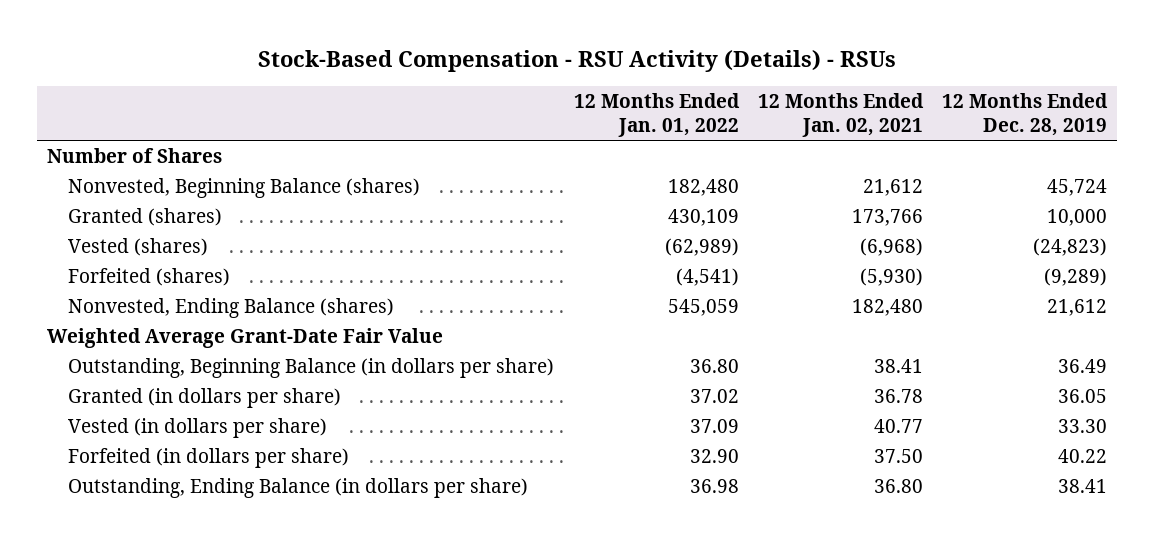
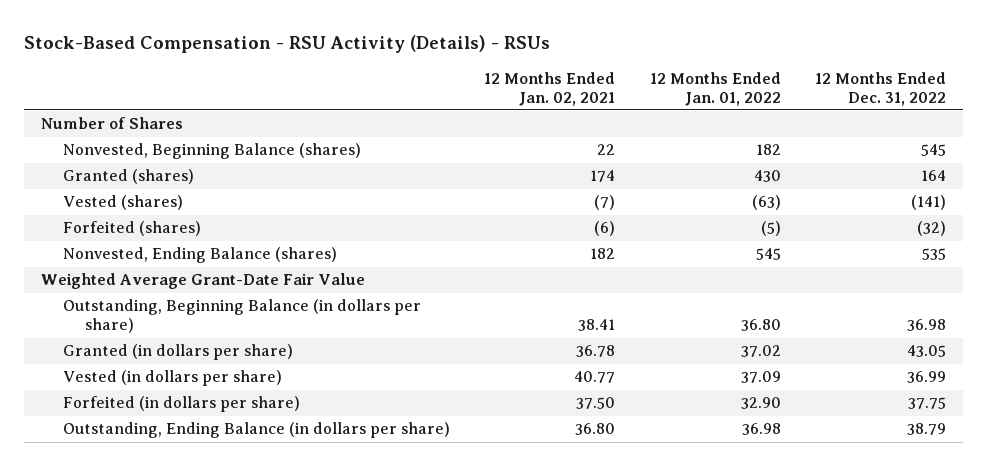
[942,92,1109,137] 12 Months Ended Dec. 28, 2019 -> none
none -> [815,71,947,106] 12 Months Ended Dec. 31, 2022
[667,178,739,196] 182,480 -> [755,144,781,156] 182
[862,178,923,196] 21,612 -> [597,144,616,156] 22
[667,208,739,226] 430,109 -> [753,170,781,183] 430
[851,208,923,226] 173,766 -> [590,170,616,183] 174
[664,237,739,256] (62,989) -> [751,195,781,211] (63)
[859,237,923,256] (6,968) -> [594,195,616,211] (7)
[675,267,739,286] (4,541) -> [760,221,781,237] (5)
[859,267,923,286] (5,930) -> [594,221,616,237] (6)
[667,298,739,316] 545,059 -> [755,248,781,261] 545
[851,298,923,316] 182,480 -> [590,248,616,260] 182

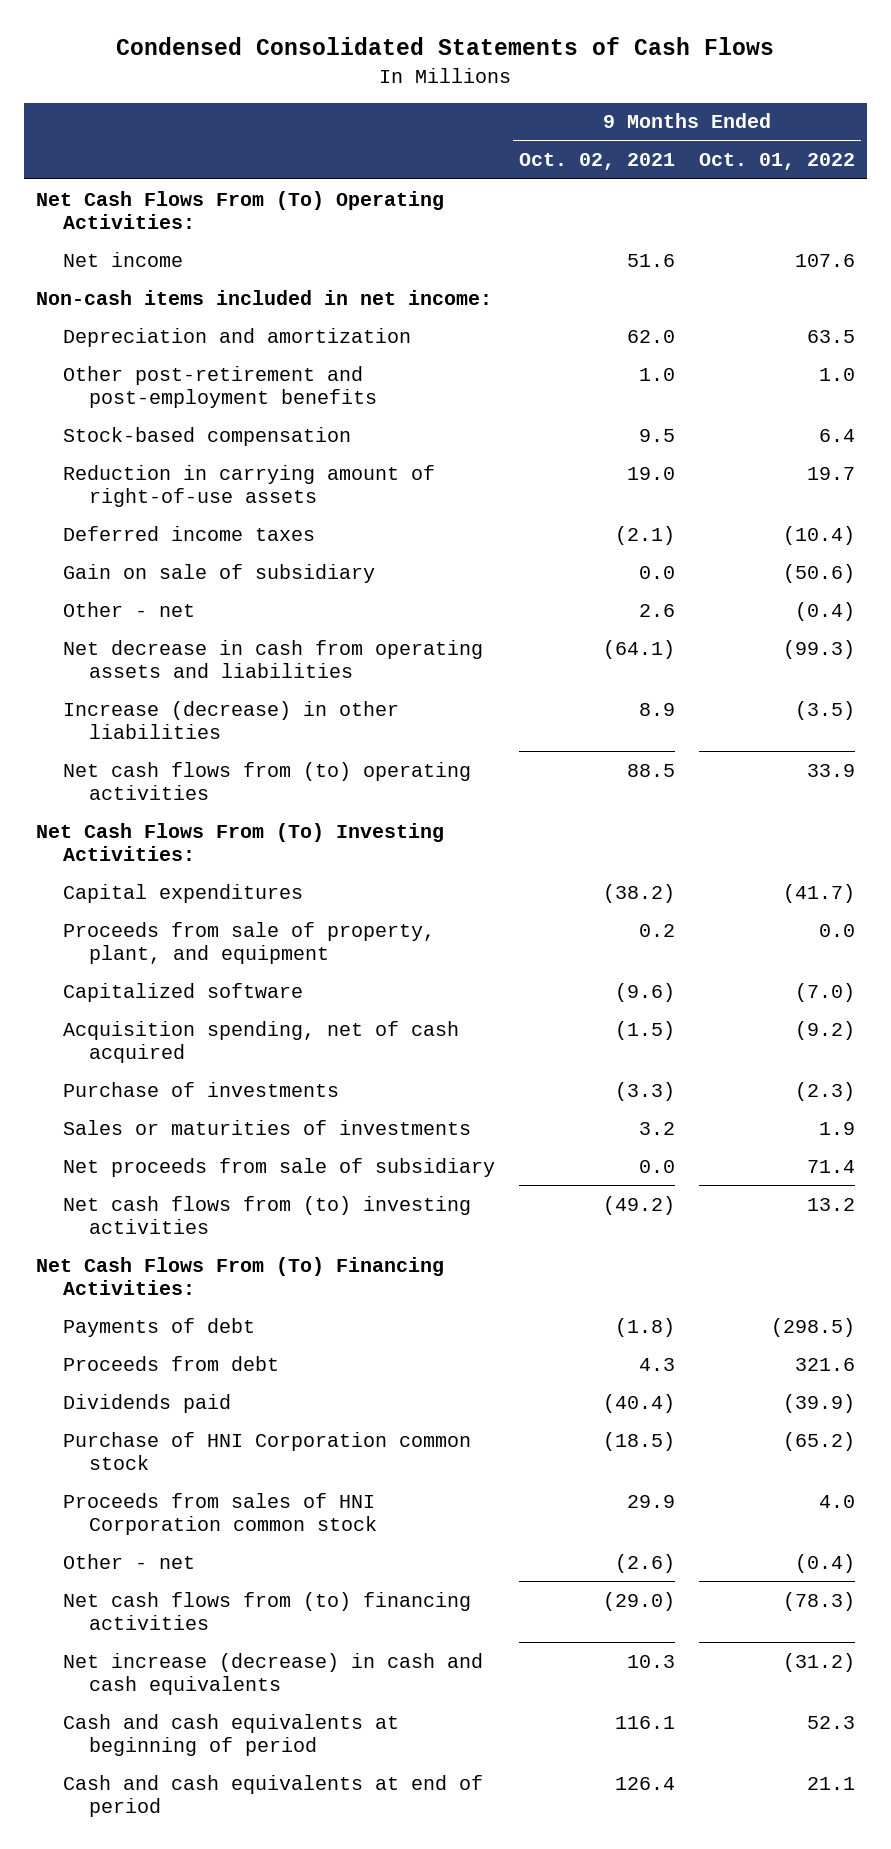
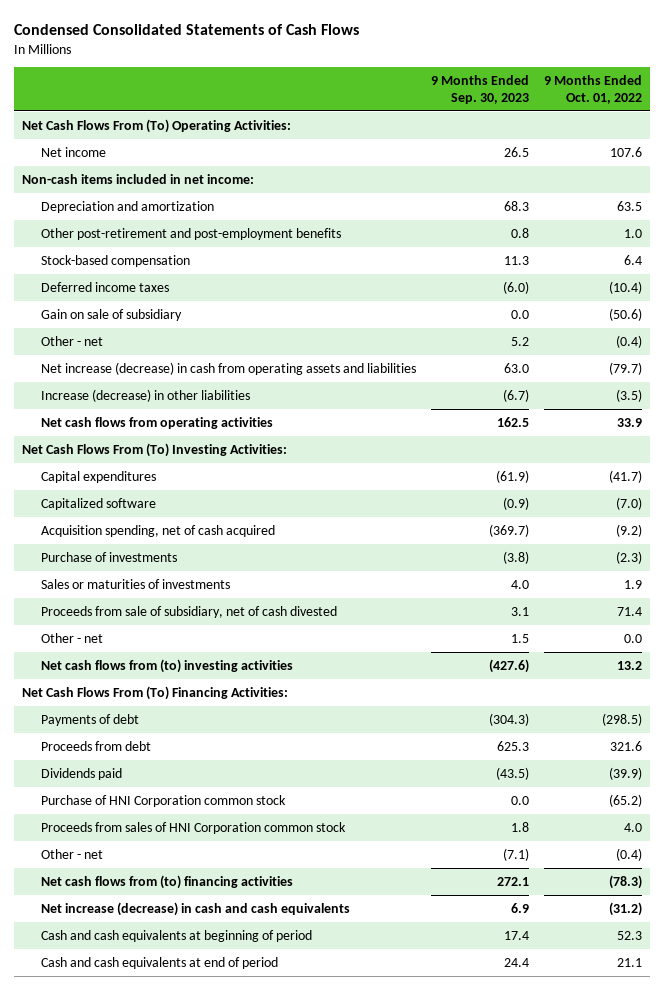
[518,153,675,171] Oct. 02, 2021 -> none
none -> [431,75,530,104] 9 Months Ended Sep. 30, 2023
[62,464,435,508] Reduction in carrying amount of right-of-use assets -> none
[62,639,483,679] Net decrease in cash from operating assets and liabilities -> [41,361,417,375] Net increase (decrease) in cash from operating assets and liabilities
[782,639,855,659] (99.3) -> [609,361,643,375] (79.7)
[62,761,471,801] Net cash flows from (to) operating activities -> [41,416,274,429] Net cash flows from operating activities
[62,921,435,965] Proceeds from sale of property, plant, and equipment -> none
[62,1157,495,1177] Net proceeds from sale of subsidiary -> [41,605,338,618] Proceeds from sale of subsidiary, net of cash divested
none -> [41,632,104,643] Other - net

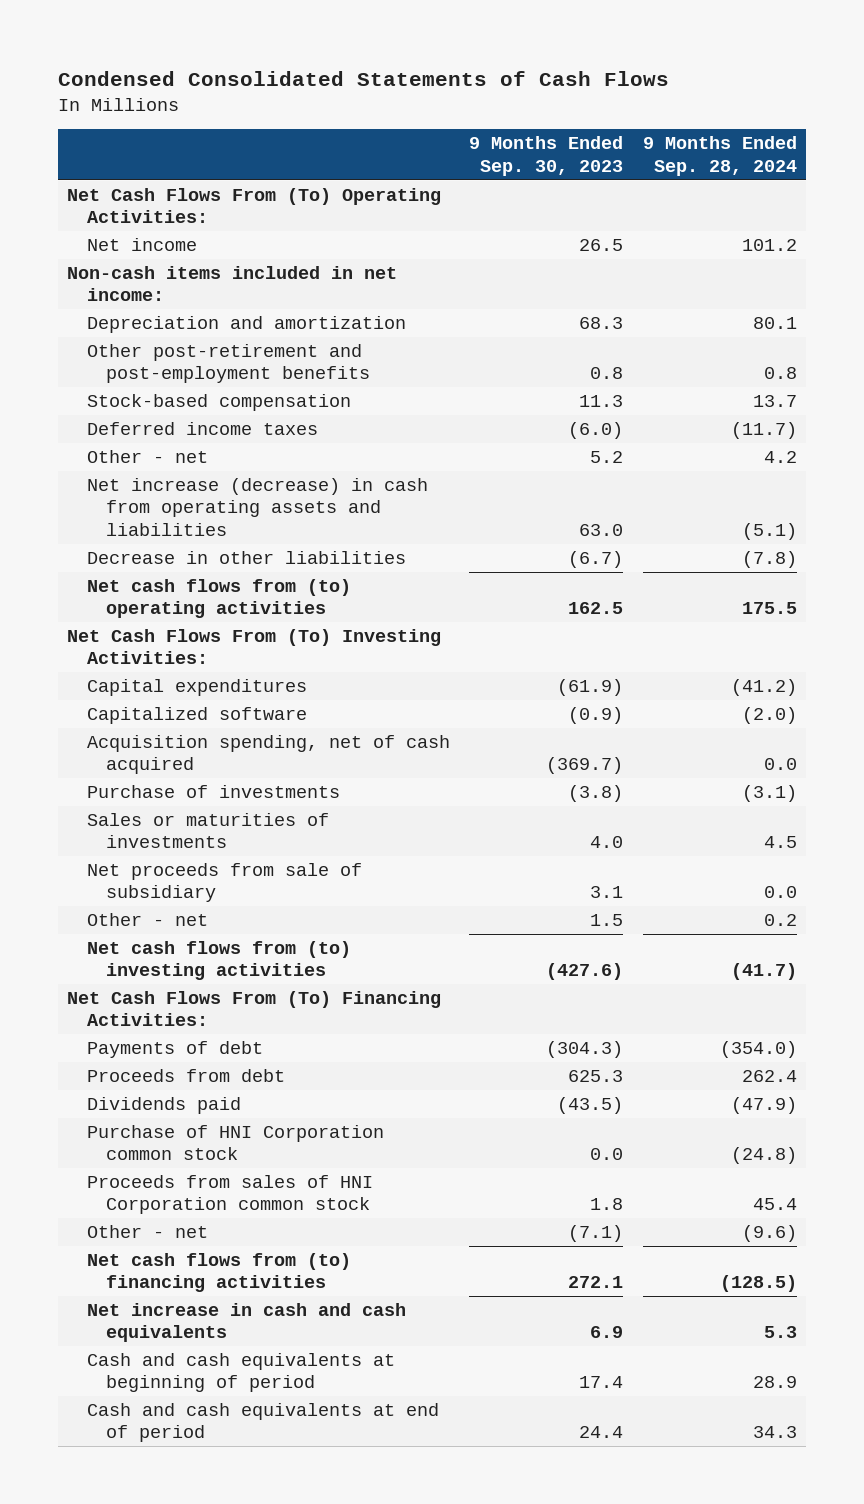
[544,75,643,104] 9 Months Ended Oct. 01, 2022 -> none
none -> [642,136,797,176] 9 Months Ended Sep. 28, 2024
[41,308,183,321] Gain on sale of subsidiary -> none
[41,388,251,402] Increase (decrease) in other liabilities -> [86,551,406,565] Decrease in other liabilities
[41,416,274,429] Net cash flows from operating activities -> [86,579,351,619] Net cash flows from (to) operating activities
[41,605,338,618] Proceeds from sale of subsidiary, net of cash divested -> [86,863,362,903] Net proceeds from sale of subsidiary
[41,901,351,916] Net increase (decrease) in cash and cash equivalents -> [86,1303,406,1343] Net increase in cash and cash equivalents

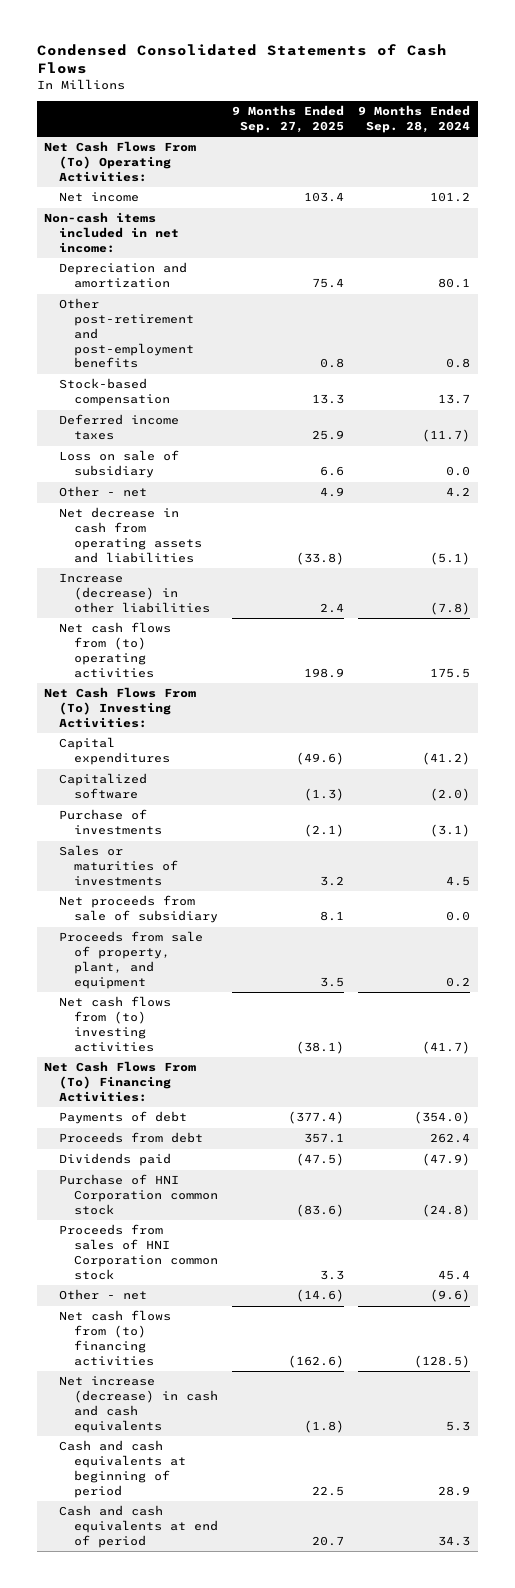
[469,136,624,176] 9 Months Ended Sep. 30, 2023 -> none
none -> [232,105,345,133] 9 Months Ended Sep. 27, 2025
none -> [59,450,180,479] Loss on sale of subsidiary
[86,478,428,536] Net increase (decrease) in cash from operating assets and liabilities -> [59,507,202,563] Net decrease in cash from operating assets and liabilities
[86,551,406,565] Decrease in other liabilities -> [59,573,210,613] Increase (decrease) in other liabilities
[86,735,450,775] Acquisition spending, net of cash acquired -> none
[86,913,208,927] Other - net -> none
none -> [59,931,204,989] Proceeds from sale of property, plant, and equipment
[86,1303,406,1343] Net increase in cash and cash equivalents -> [59,1376,218,1433] Net increase (decrease) in cash and cash equivalents

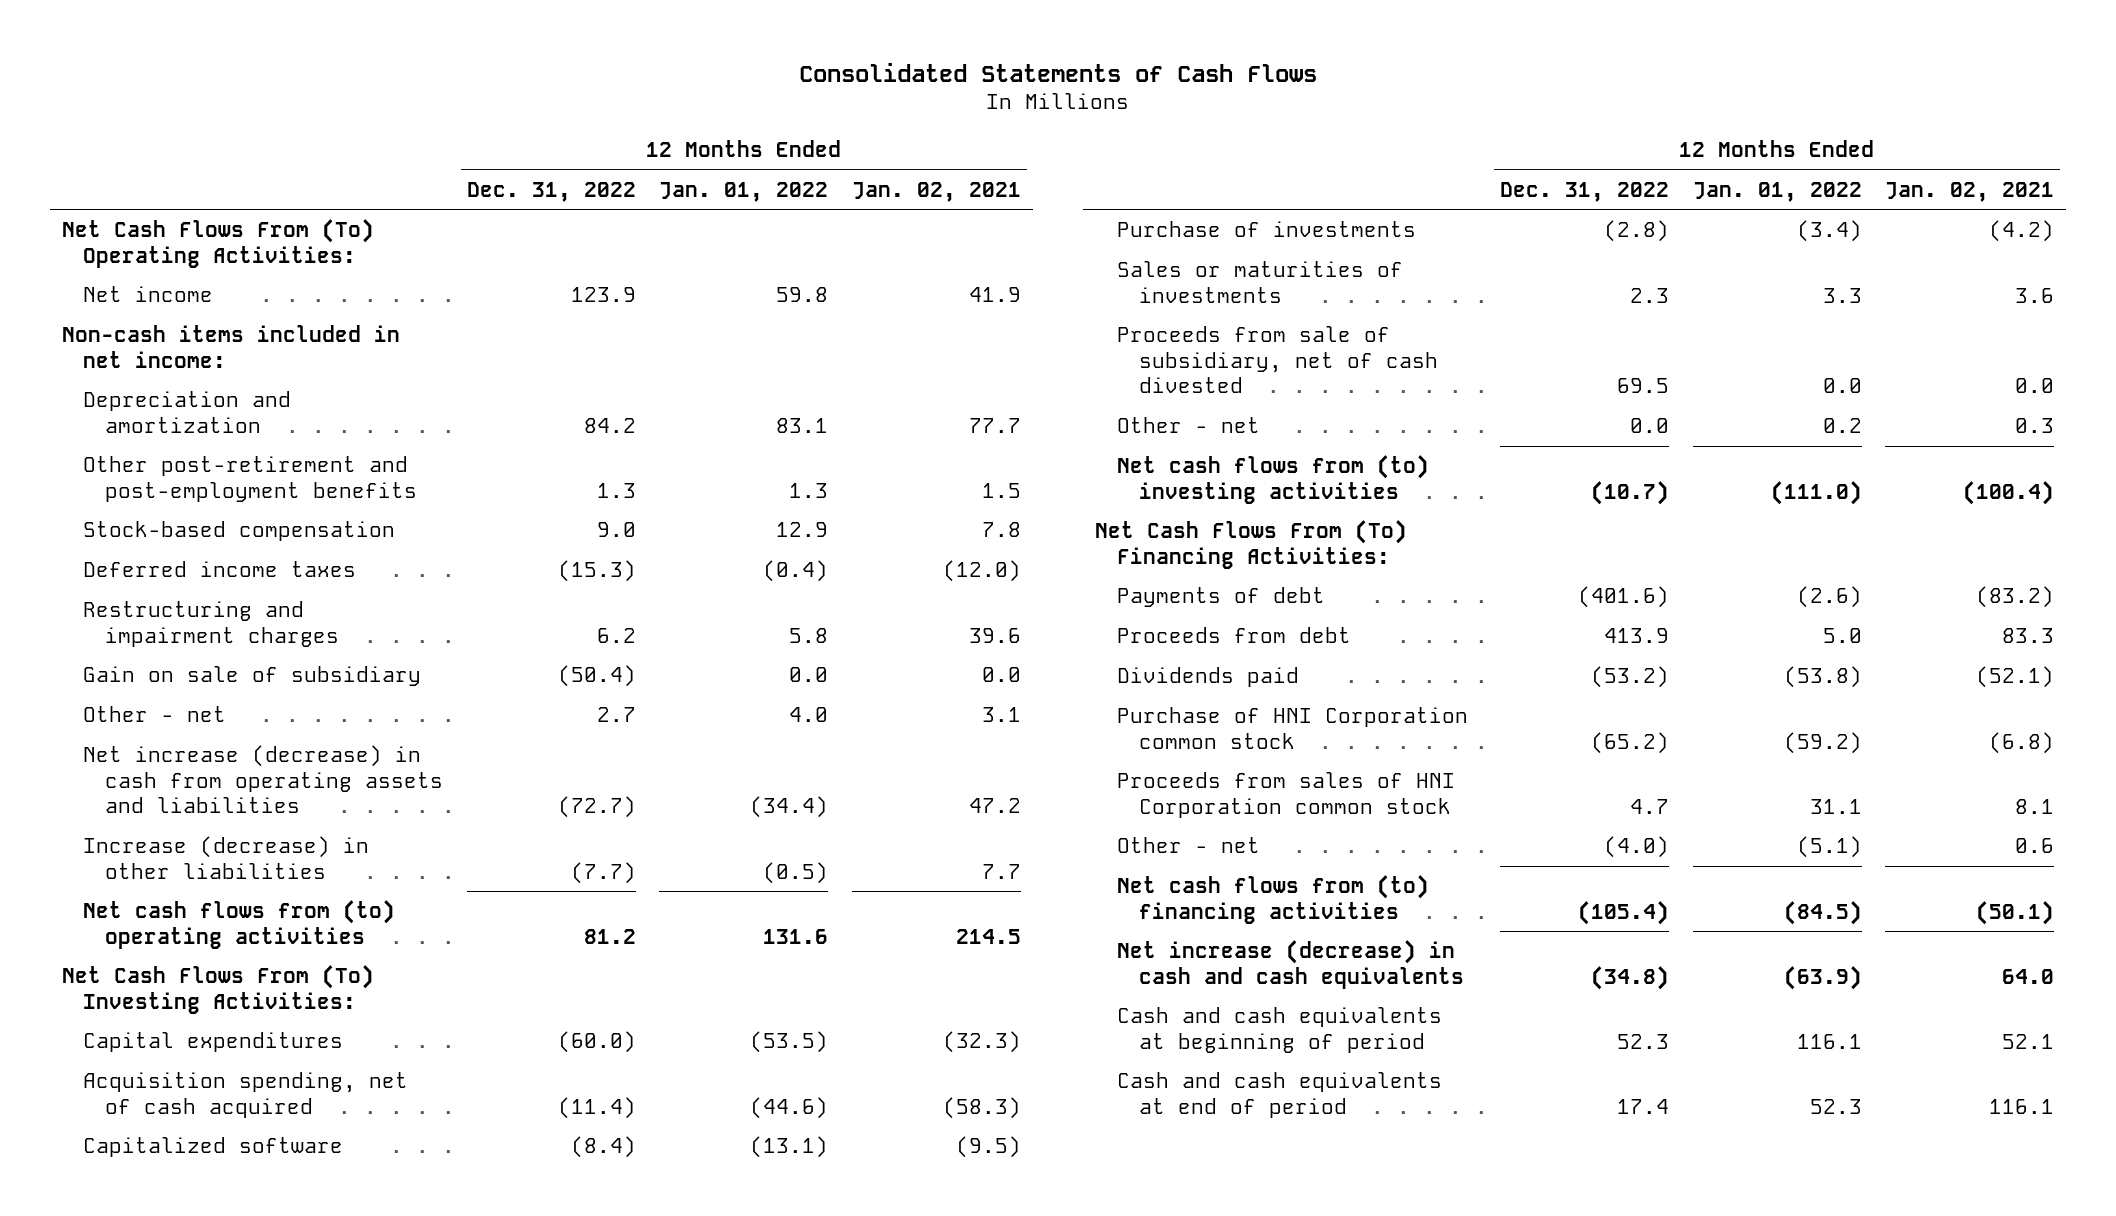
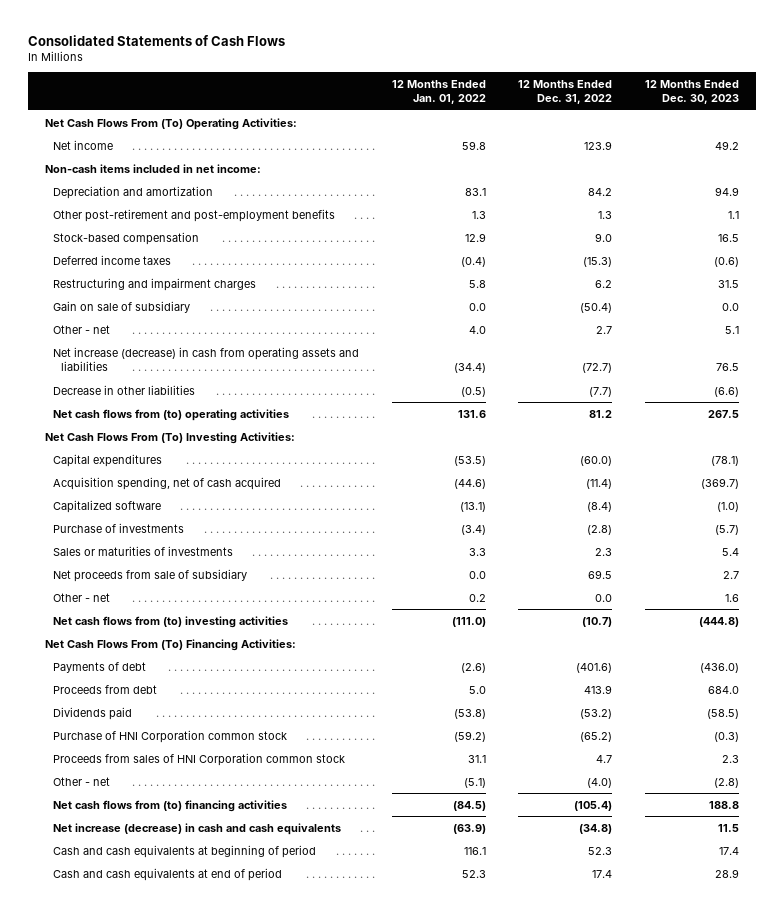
[851,181,1021,202] Jan. 02, 2021 -> none
none -> [645,79,740,105] 12 Months Ended Dec. 30, 2023
[83,836,370,879] Increase (decrease) in other liabilities -> [52,384,195,395] Decrease in other liabilities
[1116,326,1438,394] Proceeds from sale of subsidiary, net of cash divested -> [52,568,247,582] Net proceeds from sale of subsidiary

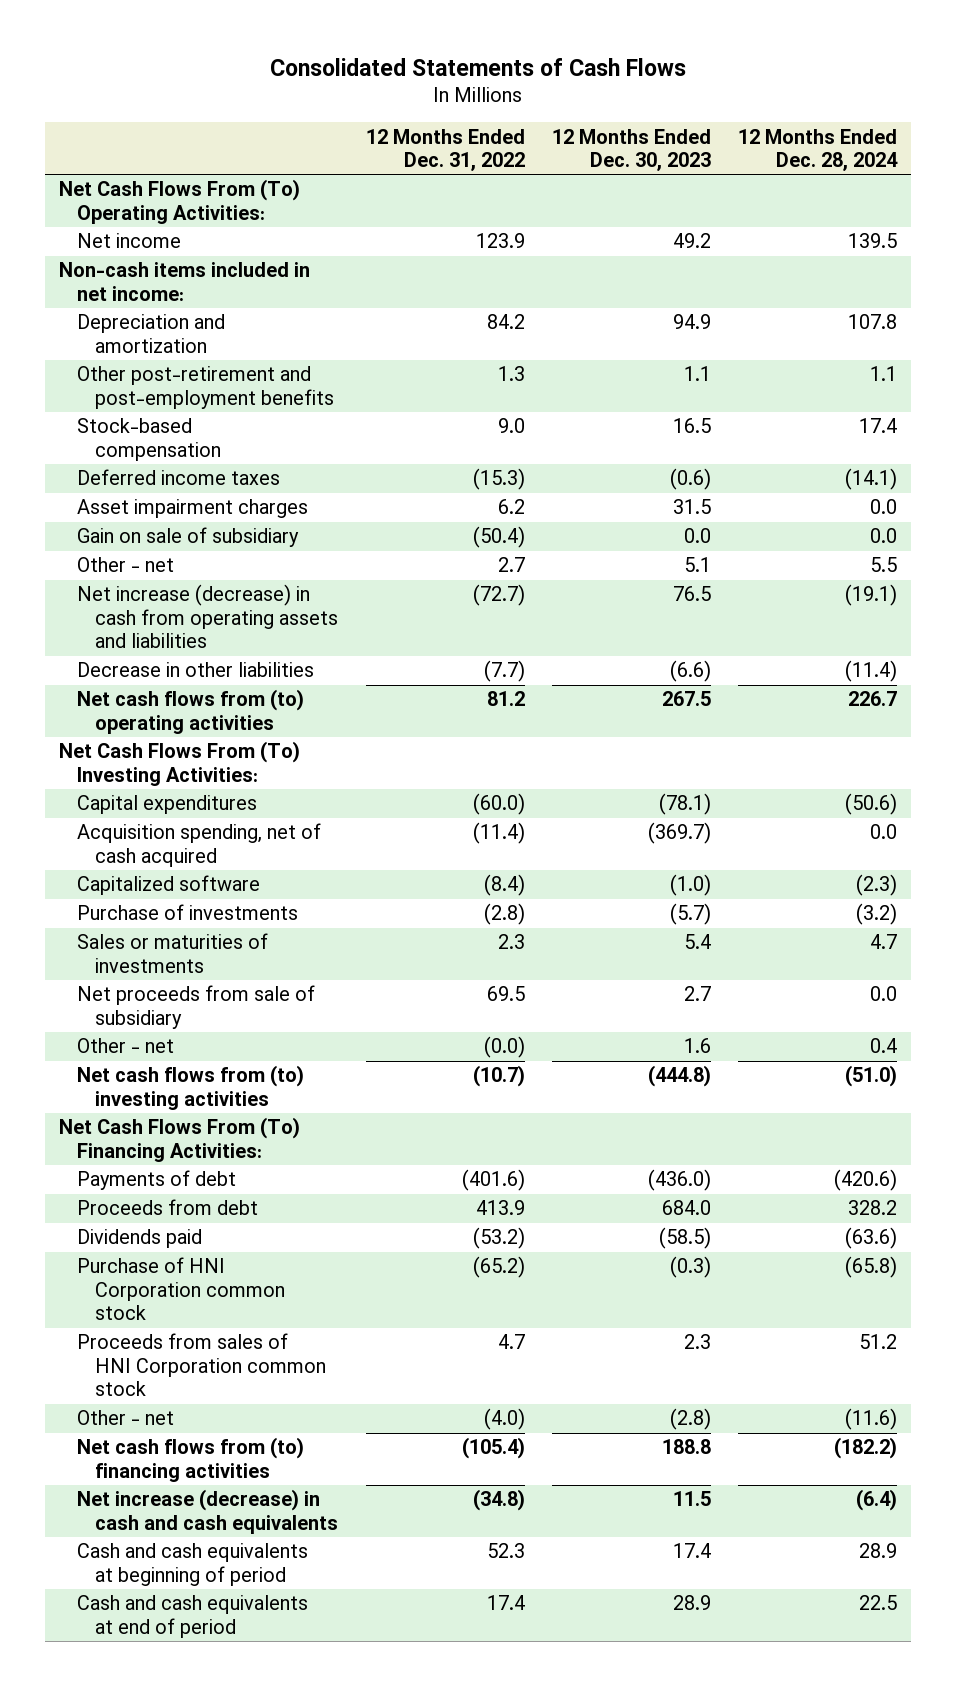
[391,79,486,105] 12 Months Ended Jan. 01, 2022 -> none
none -> [738,128,899,172] 12 Months Ended Dec. 28, 2024
[52,277,256,291] Restructuring and impairment charges -> [76,499,308,519] Asset impairment charges
[595,593,613,602] 0.0 -> [483,1036,525,1059] (0.0)

